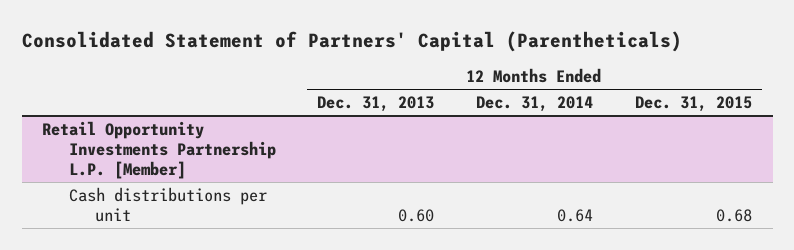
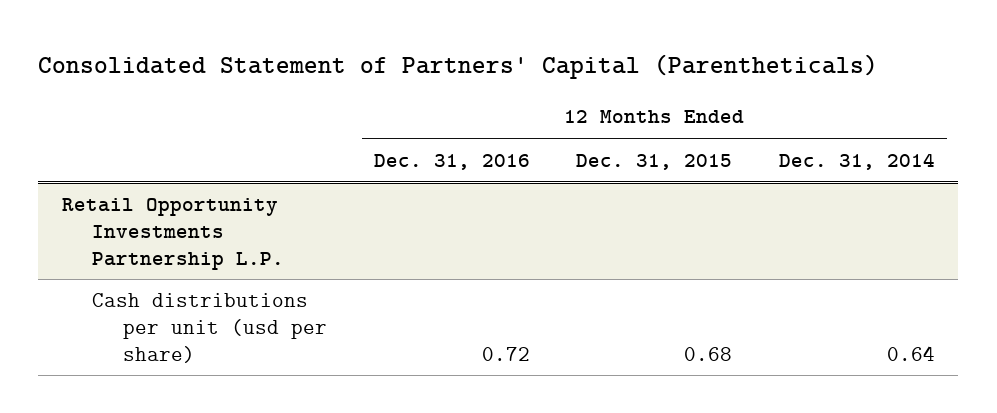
[317,96,435,113] Dec. 31, 2013 -> none
none -> [373,153,530,170] Dec. 31, 2016
[42,120,276,180] Retail Opportunity Investments Partnership L.P. [Member] -> [61,198,285,270] Retail Opportunity Investments Partnership L.P.
[68,186,267,223] Cash distributions per unit -> [92,293,328,363] Cash distributions per unit (usd per share)

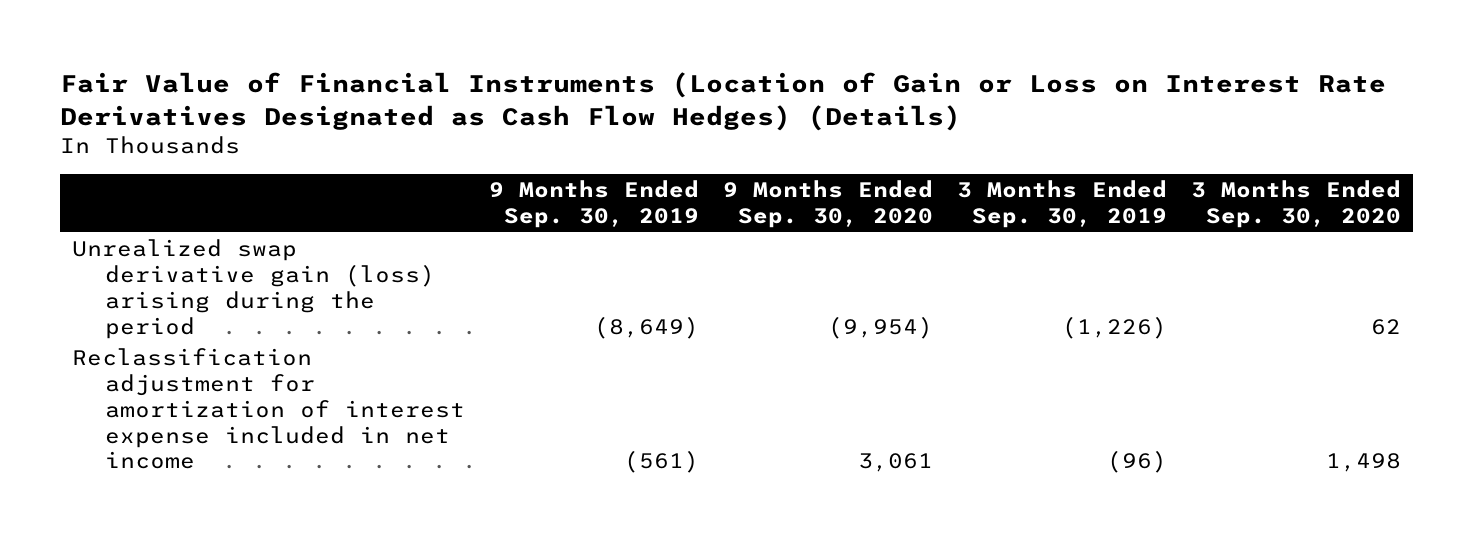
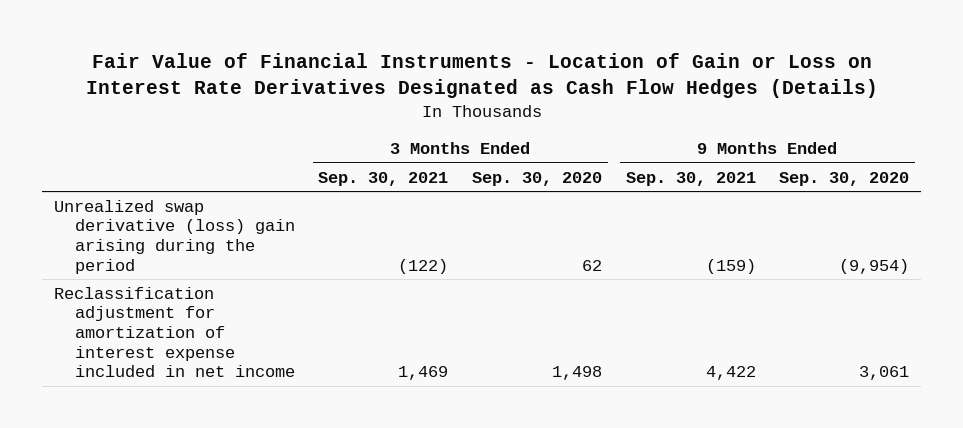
[59,72,1386,131] Fair Value of Financial Instruments (Location of Gain or Loss on Interest Rate Derivatives Designated as Cash Flow Hedges) (Details) -> [85,53,878,99] Fair Value of Financial Instruments - Location of Gain or Loss on Interest Rate Derivatives Designated as Cash Flow Hedges (Details)
[488,180,699,229] 9 Months Ended Sep. 30, 2019 -> none
[956,180,1167,229] 3 Months Ended Sep. 30, 2019 -> none
none -> [318,171,449,186] Sep. 30, 2021
none -> [625,171,756,186] Sep. 30, 2021
[71,239,435,339] Unrealized swap derivative gain (loss) arising during the period -> [53,199,295,274] Unrealized swap derivative (loss) gain arising during the period

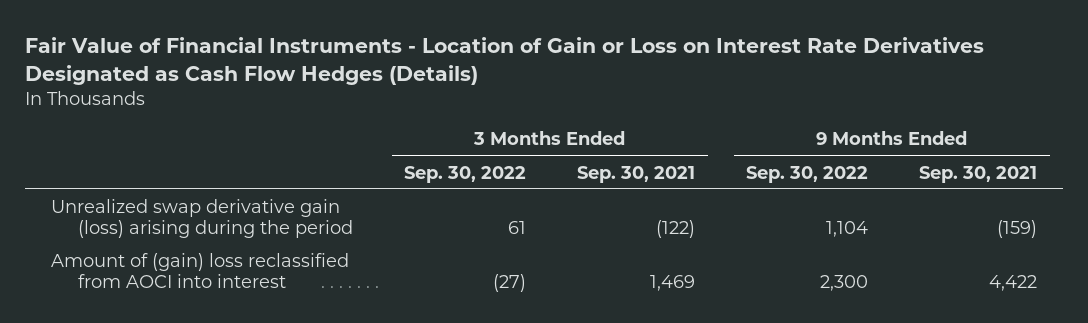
[471,171,602,186] Sep. 30, 2020 -> none
[779,171,910,186] Sep. 30, 2020 -> none
none -> [404,165,527,183] Sep. 30, 2022
none -> [746,165,869,183] Sep. 30, 2022
[53,199,295,274] Unrealized swap derivative (loss) gain arising during the period -> [50,198,354,239] Unrealized swap derivative gain (loss) arising during the period
[53,286,295,378] Reclassification adjustment for amortization of interest expense included in net income -> [50,252,349,289] Amount of (gain) loss reclassified from AOCI into interest

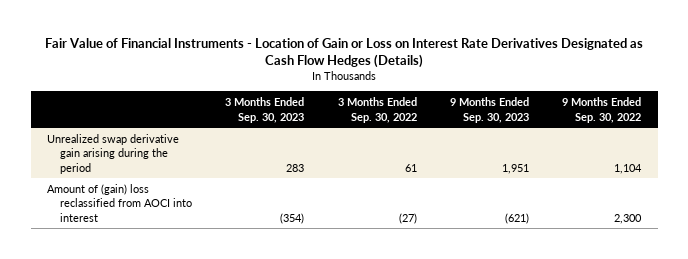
[577,165,696,183] Sep. 30, 2021 -> none
[919,165,1038,183] Sep. 30, 2021 -> none
none -> [225,97,305,123] 3 Months Ended Sep. 30, 2023
none -> [449,97,529,123] 9 Months Ended Sep. 30, 2023
[50,198,354,239] Unrealized swap derivative gain (loss) arising during the period -> [47,133,180,174] Unrealized swap derivative gain arising during the period

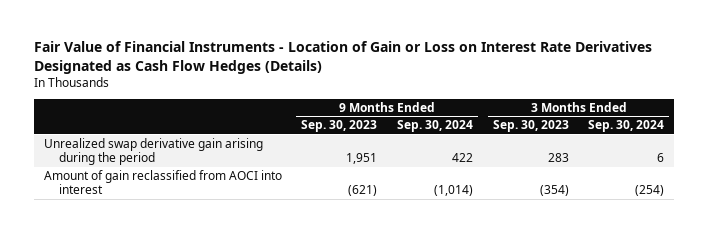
[337,97,417,123] 3 Months Ended Sep. 30, 2022 -> none
[562,97,642,123] 9 Months Ended Sep. 30, 2022 -> none
none -> [397,120,474,133] Sep. 30, 2024
none -> [588,120,665,133] Sep. 30, 2024
[47,183,192,222] Amount of (gain) loss reclassified from AOCI into interest -> [43,169,282,195] Amount of gain reclassified from AOCI into interest

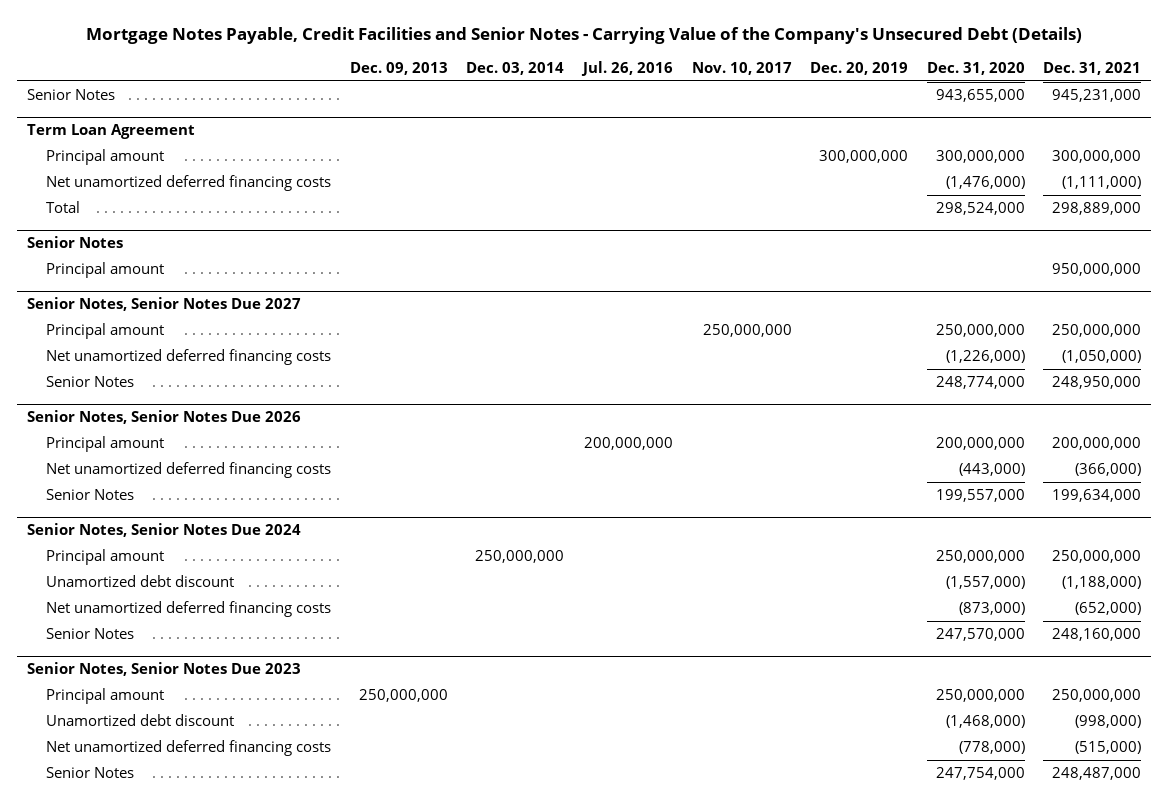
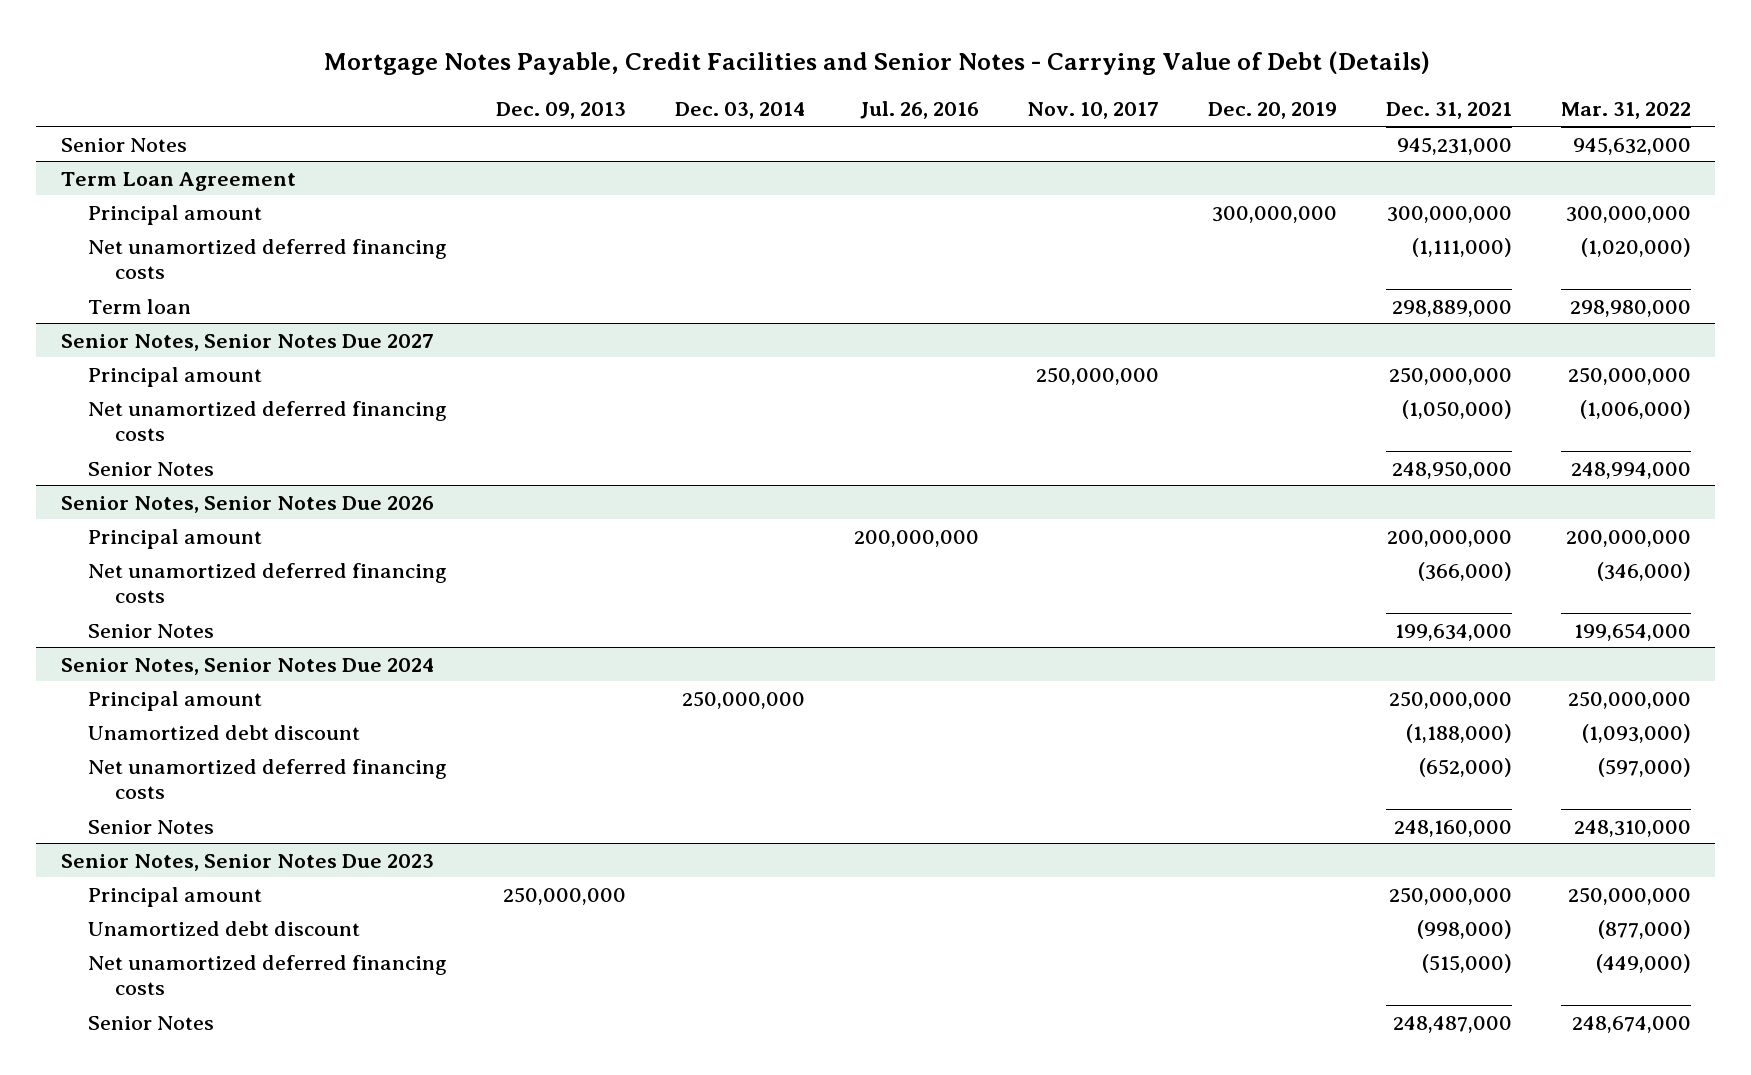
[86,27,1083,45] Mortgage Notes Payable, Credit Facilities and Senior Notes - Carrying Value of the Company's Unsecured Debt (Details) -> [322,50,1430,75] Mortgage Notes Payable, Credit Facilities and Senior Notes - Carrying Value of Debt (Details)
[926,62,1025,76] Dec. 31, 2020 -> none
none -> [1560,102,1691,120] Mar. 31, 2022
[26,236,123,249] Senior Notes -> none
[46,262,165,279] Principal amount -> none
[46,201,81,214] Total -> [88,298,192,314] Term loan

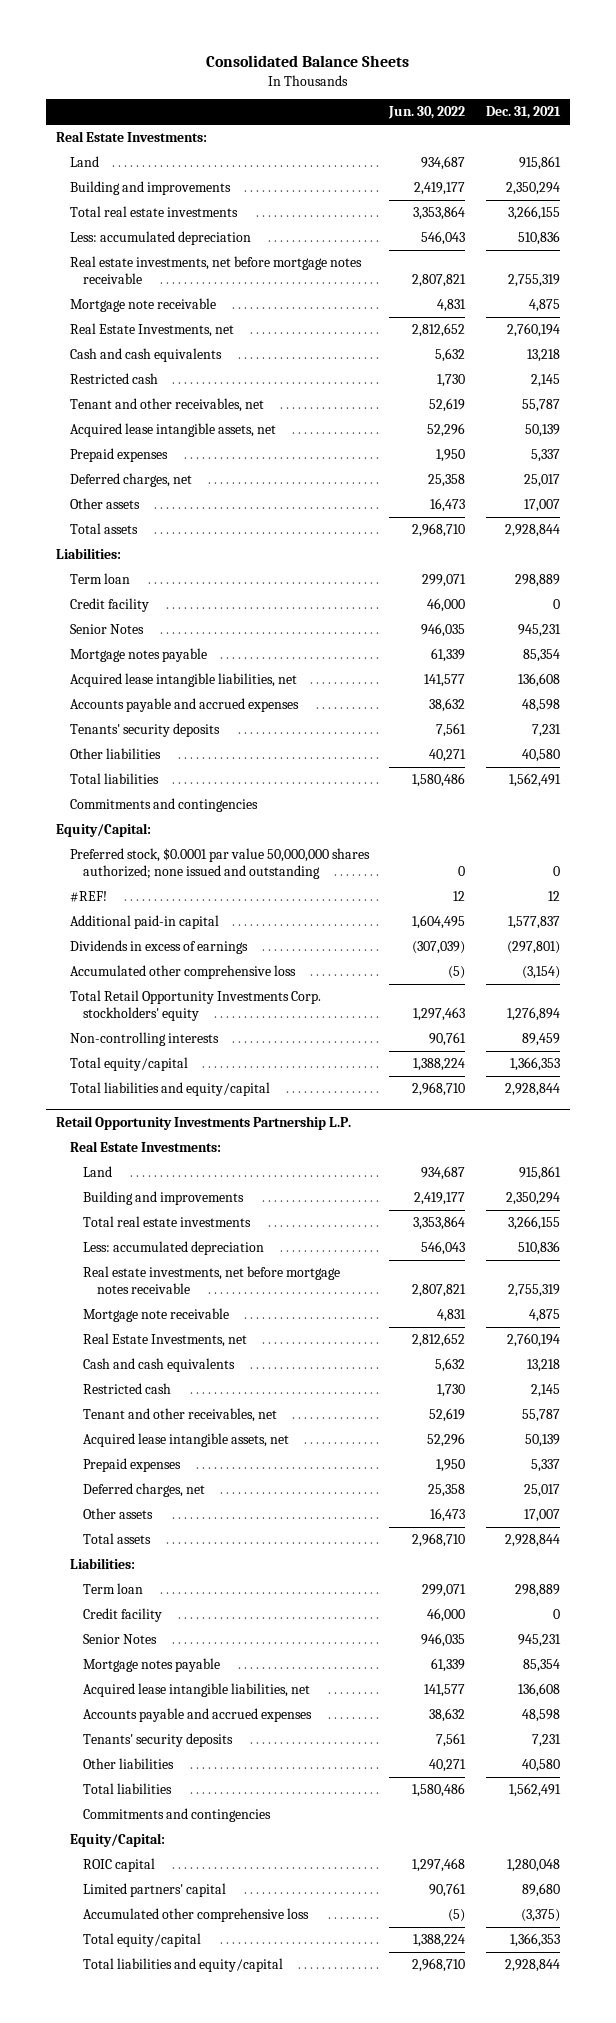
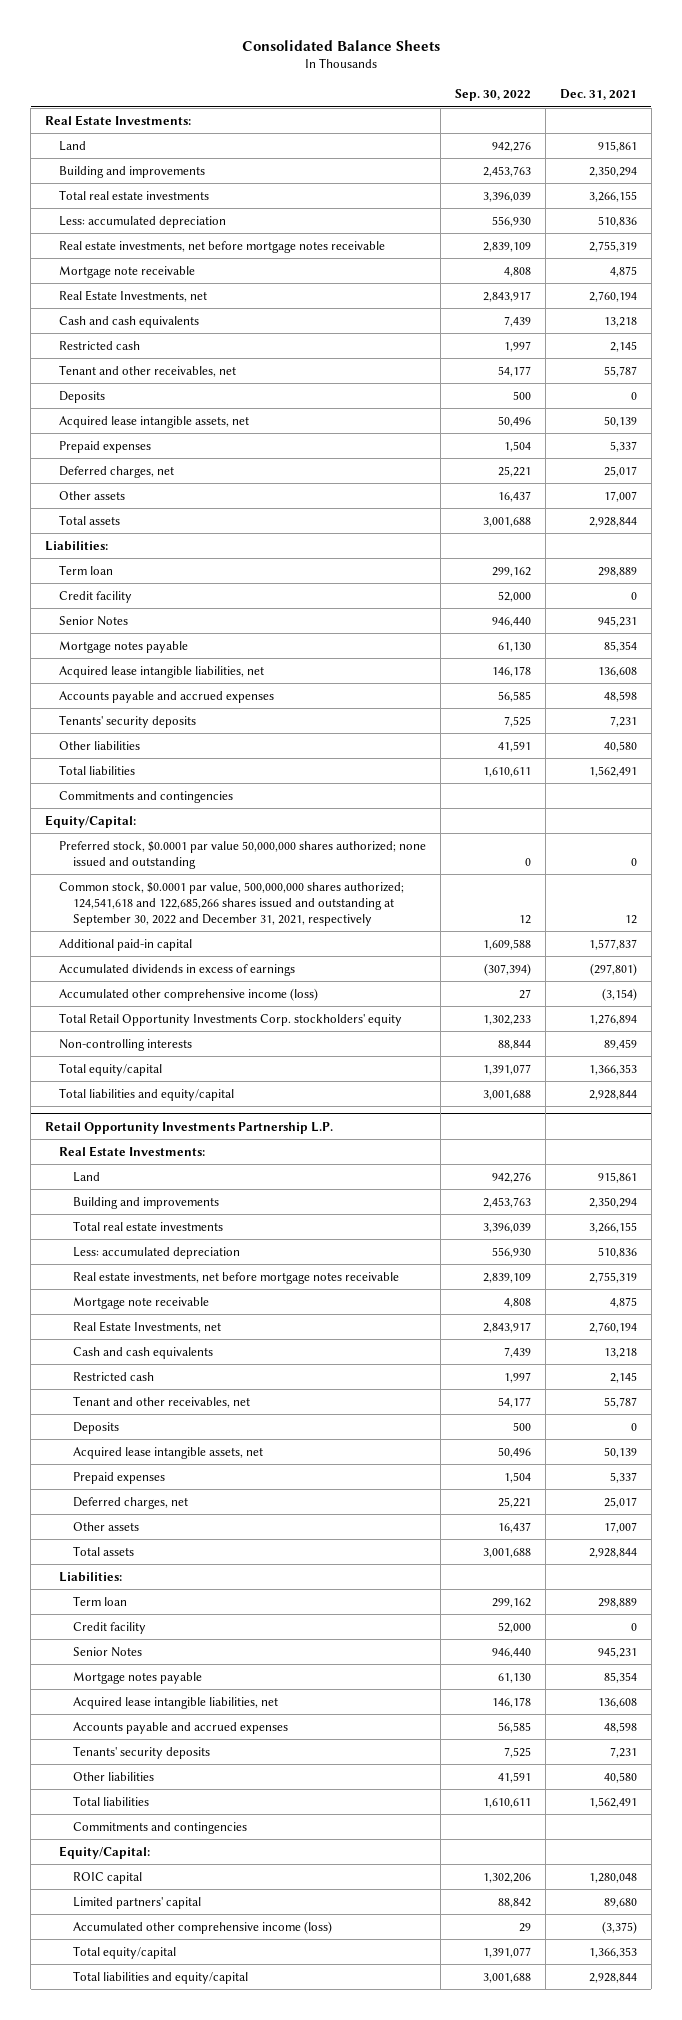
[388,106,466,120] Jun. 30, 2022 -> none
none -> [454,89,531,102] Sep. 30, 2022
none -> [59,390,106,403] Deposits
[69,891,107,903] #REF! -> [59,881,405,926] Common stock, $0.0001 par value, 500,000,000 shares authorized; 124,541,618 and 122,685,266 shares issued and outstanding at September 30, 2022 and December 31, 2021, respectively
[69,940,248,955] Dividends in excess of earnings -> [59,963,296,976] Accumulated dividends in excess of earnings
[69,965,296,980] Accumulated other comprehensive loss -> [59,987,319,1001] Accumulated other comprehensive income (loss)
none -> [72,1421,119,1434] Deposits
[83,1908,310,1923] Accumulated other comprehensive loss -> [72,1920,332,1934] Accumulated other comprehensive income (loss)

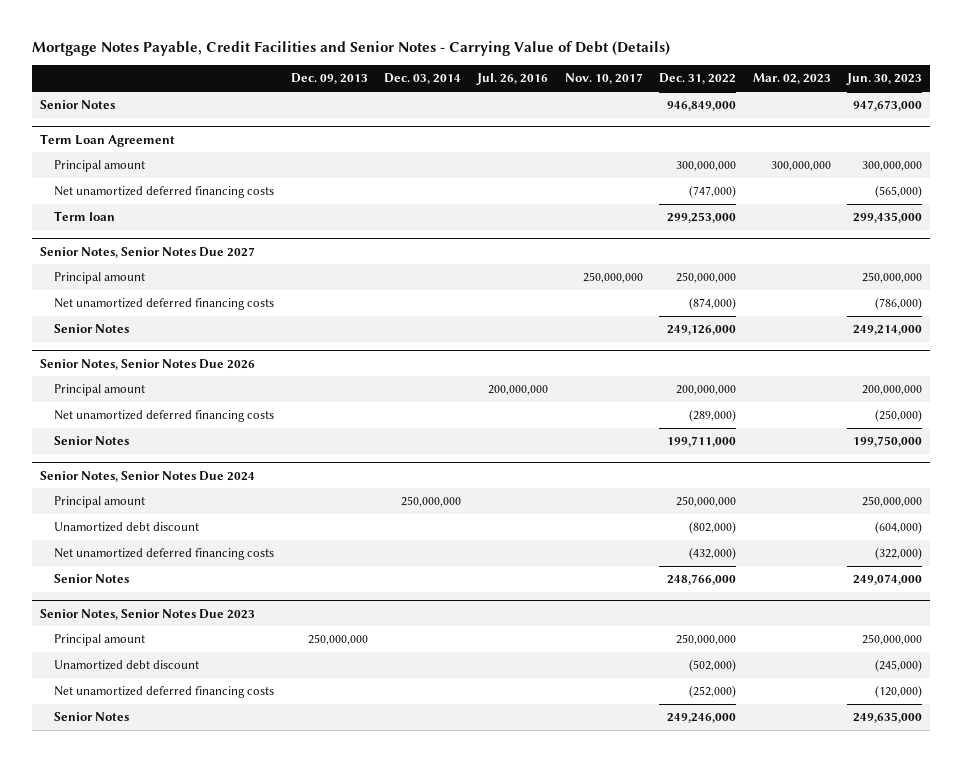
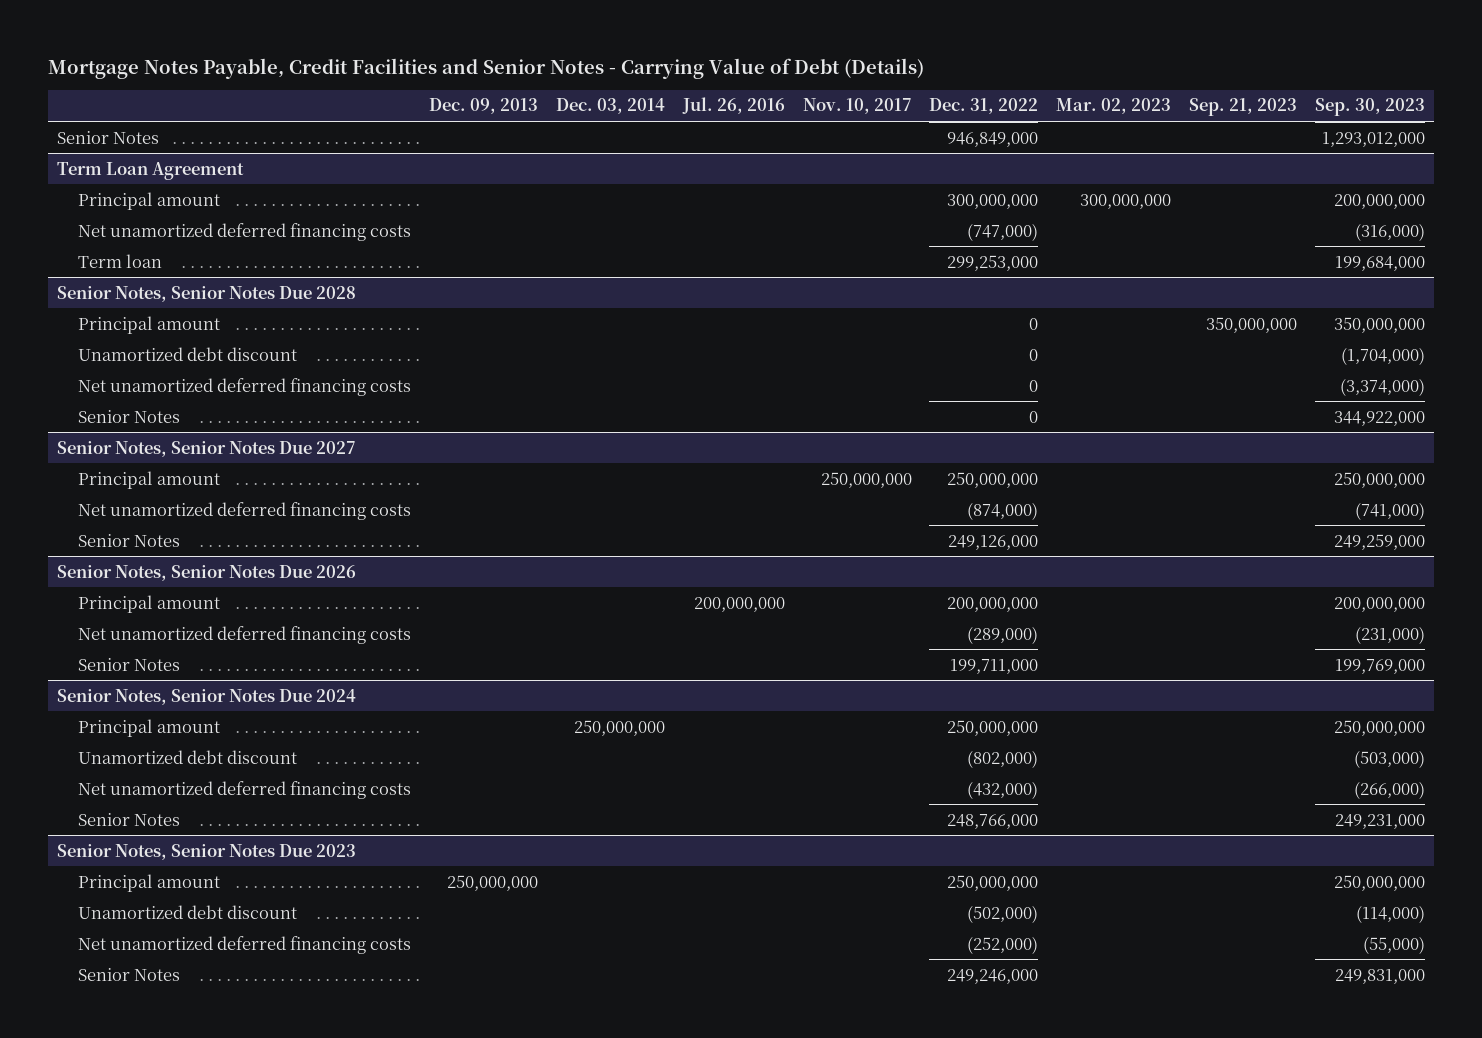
[845,73,922,86] Jun. 30, 2023 -> none
none -> [1189,98,1298,117] Sep. 21, 2023
none -> [1314,98,1425,117] Sep. 30, 2023
none -> [57,285,357,302] Senior Notes, Senior Notes Due 2028
none -> [78,315,221,334] Principal amount
none -> [78,346,298,361] Unamortized debt discount
none -> [78,377,412,396] Net unamortized deferred financing costs
none -> [78,409,181,423] Senior Notes

